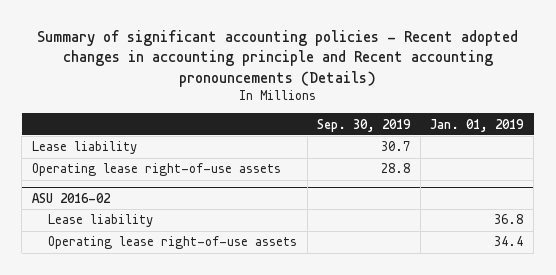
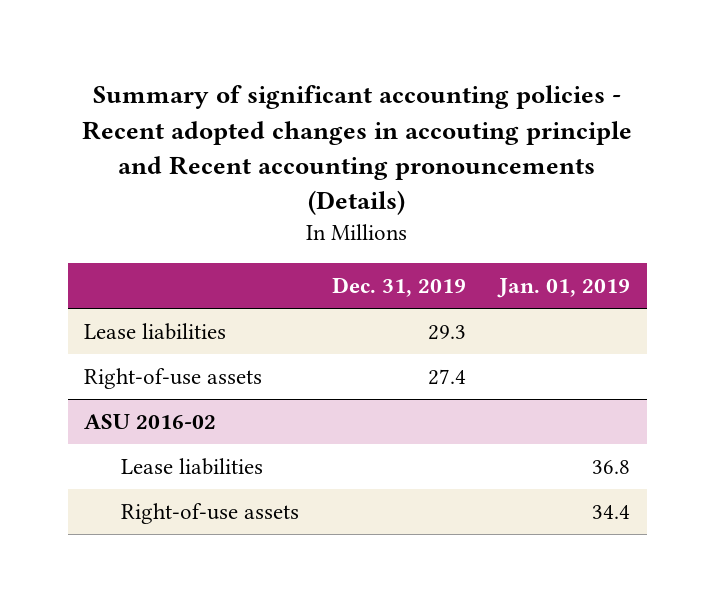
[36,30,518,87] Summary of significant accounting policies - Recent adopted changes in accounting principle and Recent accounting pronouncements (Details) -> [82,85,633,216] Summary of significant accounting policies - Recent adopted changes in accouting principle and Recent accounting pronouncements (Details)
[317,118,412,132] Sep. 30, 2019 -> none
none -> [331,276,466,297] Dec. 31, 2019
[32,141,138,155] Lease liability -> [84,322,227,340] Lease liabilities
[32,163,282,177] Operating lease right-of-use assets -> [84,367,263,389] Right-of-use assets
[48,214,154,228] Lease liability -> [120,457,263,475] Lease liabilities
[48,236,298,250] Operating lease right-of-use assets -> [120,502,299,524] Right-of-use assets

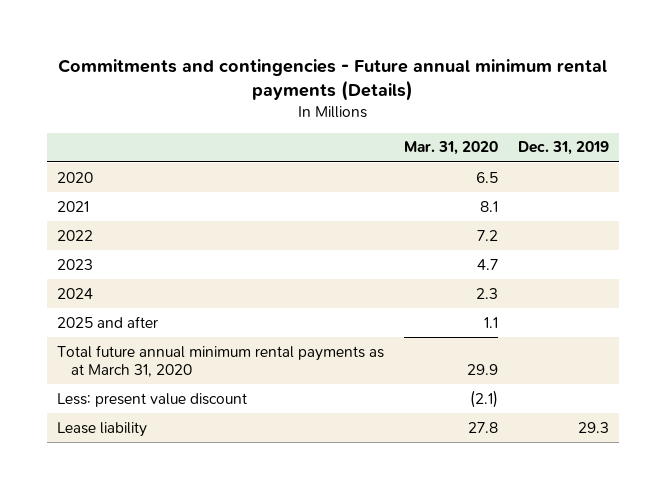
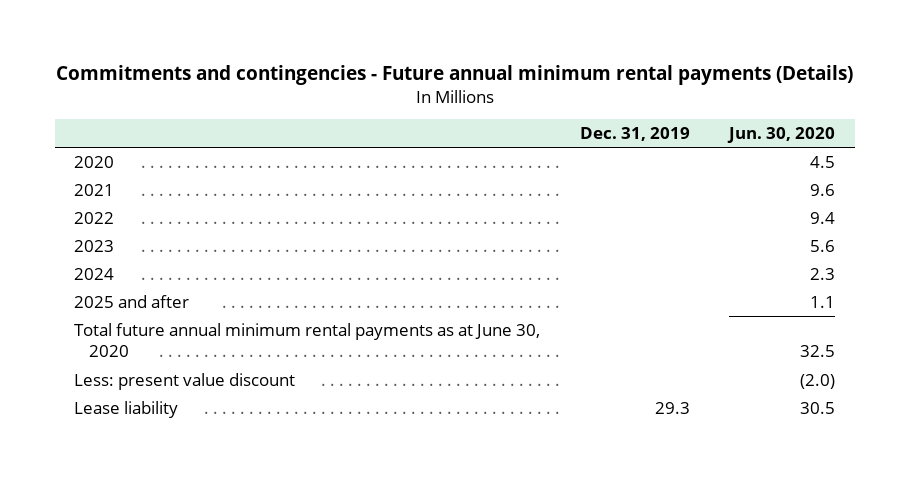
[404,141,499,156] Mar. 31, 2020 -> none
none -> [727,127,836,144] Jun. 30, 2020
[57,344,385,377] Total future annual minimum rental payments as at March 31, 2020 -> [74,322,541,358] Total future annual minimum rental payments as at June 30, 2020

